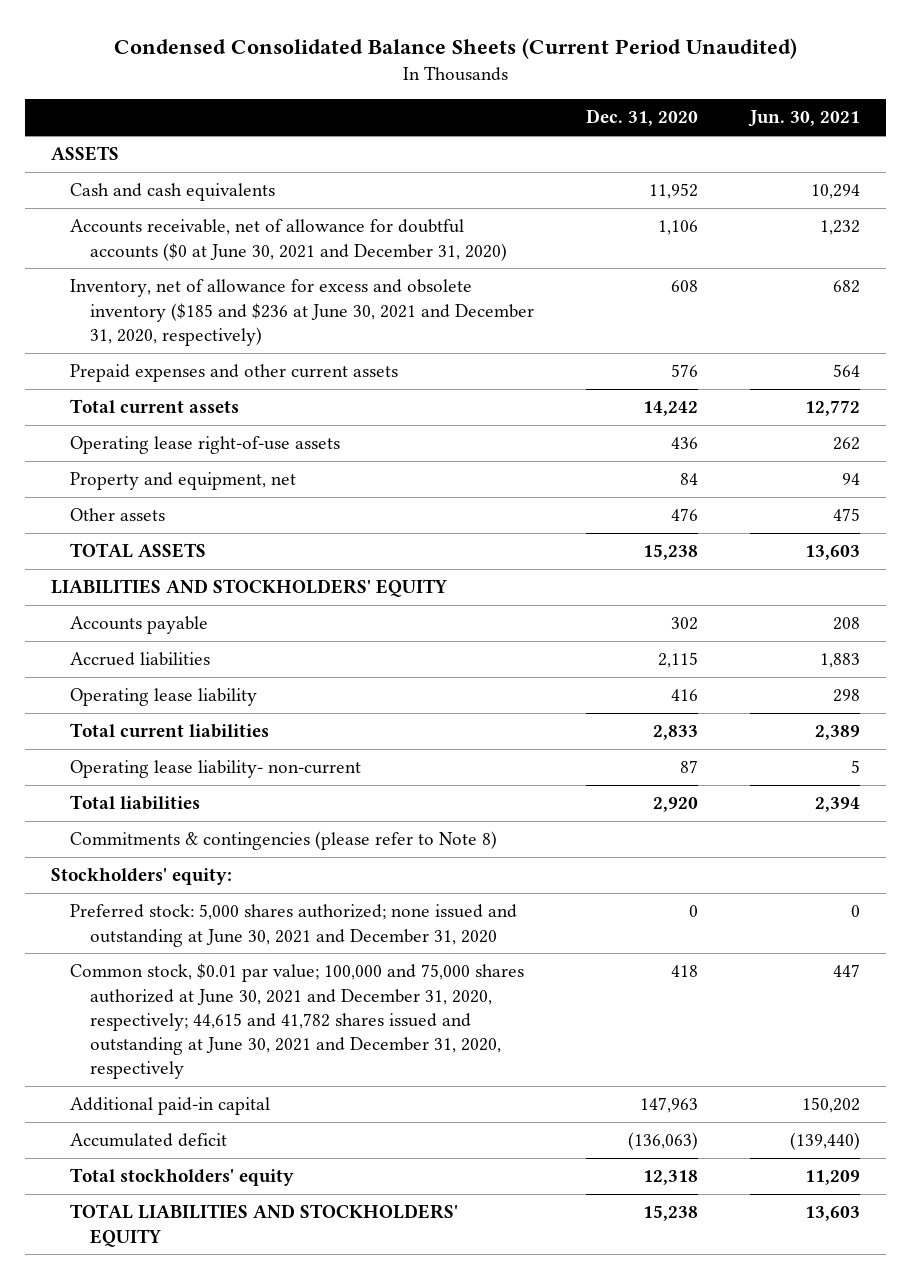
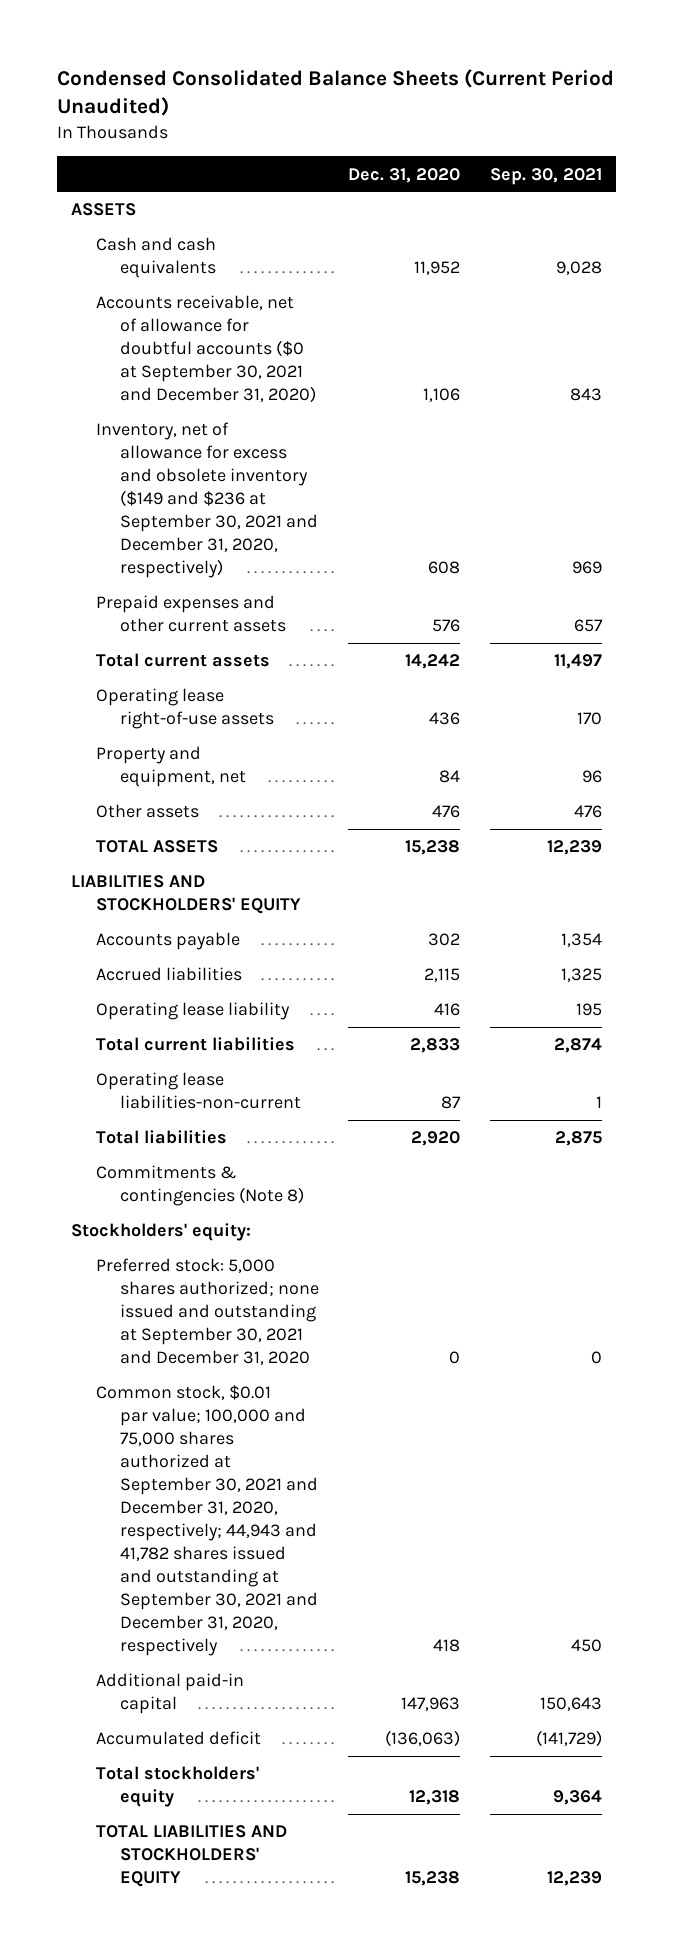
[748,110,861,128] Jun. 30, 2021 -> none
none -> [489,167,602,185] Sep. 30, 2021
[70,219,507,261] Accounts receivable, net of allowance for doubtful accounts ($0 at June 30, 2021 and December 31, 2020) -> [95,295,317,404] Accounts receivable, net of allowance for doubtful accounts ($0 at September 30, 2021 and December 31, 2020)
[70,279,534,346] Inventory, net of allowance for excess and obsolete inventory ($185 and $236 at June 30, 2021 and December 31, 2020, respectively) -> [95,422,319,579] Inventory, net of allowance for excess and obsolete inventory ($149 and $236 at September 30, 2021 and December 31, 2020, respectively)
[70,760,362,779] Operating lease liability- non-current -> [95,1072,302,1110] Operating lease liabilities-non-current
[70,831,498,851] Commitments & contingencies (please refer to Note 8) -> [95,1165,305,1207] Commitments & contingencies (Note 8)
[70,904,518,947] Preferred stock: 5,000 shares authorized; none issued and outstanding at June 30, 2021 and December 31, 2020 -> [95,1258,320,1366] Preferred stock: 5,000 shares authorized; none issued and outstanding at September 30, 2021 and December 31, 2020
[70,963,525,1080] Common stock, $0.01 par value; 100,000 and 75,000 shares authorized at June 30, 2021 and December 31, 2020, respectively; 44,615 and 41,782 shares issued and outstanding at June 30, 2021 and December 31, 2020, respectively -> [95,1385,319,1657] Common stock, $0.01 par value; 100,000 and 75,000 shares authorized at September 30, 2021 and December 31, 2020, respectively; 44,943 and 41,782 shares issued and outstanding at September 30, 2021 and December 31, 2020, respectively

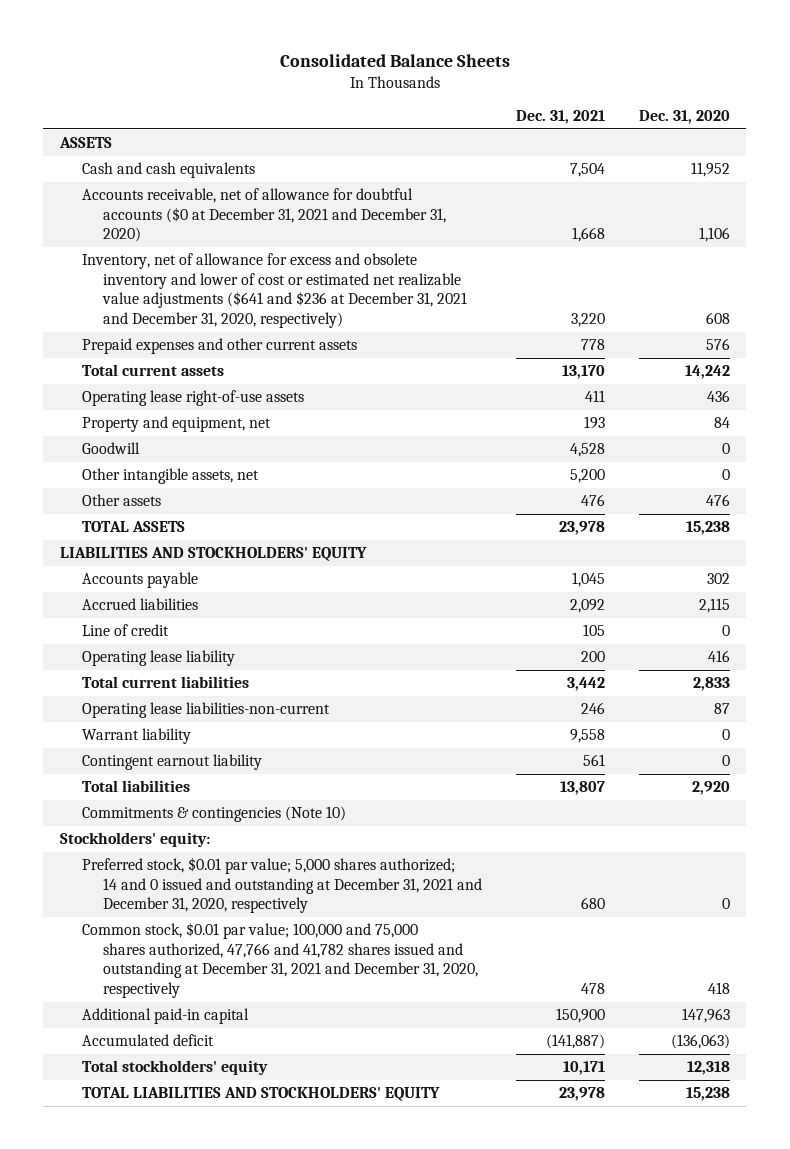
[56,69,614,117] Condensed Consolidated Balance Sheets (Current Period Unaudited) -> [279,53,510,67] Consolidated Balance Sheets
[489,167,602,185] Sep. 30, 2021 -> none
none -> [515,110,605,125] Dec. 31, 2021
[95,295,317,404] Accounts receivable, net of allowance for doubtful accounts ($0 at September 30, 2021 and December 31, 2020) -> [81,188,447,243] Accounts receivable, net of allowance for doubtful accounts ($0 at December 31, 2021 and December 31, 2020)
[95,422,319,579] Inventory, net of allowance for excess and obsolete inventory ($149 and $236 at September 30, 2021 and December 31, 2020, respectively) -> [81,253,468,328] Inventory, net of allowance for excess and obsolete inventory and lower of cost or estimated net realizable value adjustments ($641 and $236 at December 31, 2021 and December 31, 2020, respectively)
none -> [81,442,140,455] Goodwill
none -> [81,468,259,485] Other intangible assets, net
none -> [81,624,169,637] Line of credit
none -> [81,728,191,745] Warrant liability
none -> [81,754,262,771] Contingent earnout liability
[95,1165,305,1207] Commitments & contingencies (Note 8) -> [81,806,346,823] Commitments & contingencies (Note 10)
[95,1258,320,1366] Preferred stock: 5,000 shares authorized; none issued and outstanding at September 30, 2021 and December 31, 2020 -> [81,857,483,914] Preferred stock, $0.01 par value; 5,000 shares authorized; 14 and 0 issued and outstanding at December 31, 2021 and December 31, 2020, respectively
[95,1385,319,1657] Common stock, $0.01 par value; 100,000 and 75,000 shares authorized at September 30, 2021 and December 31, 2020, respectively; 44,943 and 41,782 shares issued and outstanding at September 30, 2021 and December 31, 2020, respectively -> [81,922,479,998] Common stock, $0.01 par value; 100,000 and 75,000 shares authorized, 47,766 and 41,782 shares issued and outstanding at December 31, 2021 and December 31, 2020, respectively

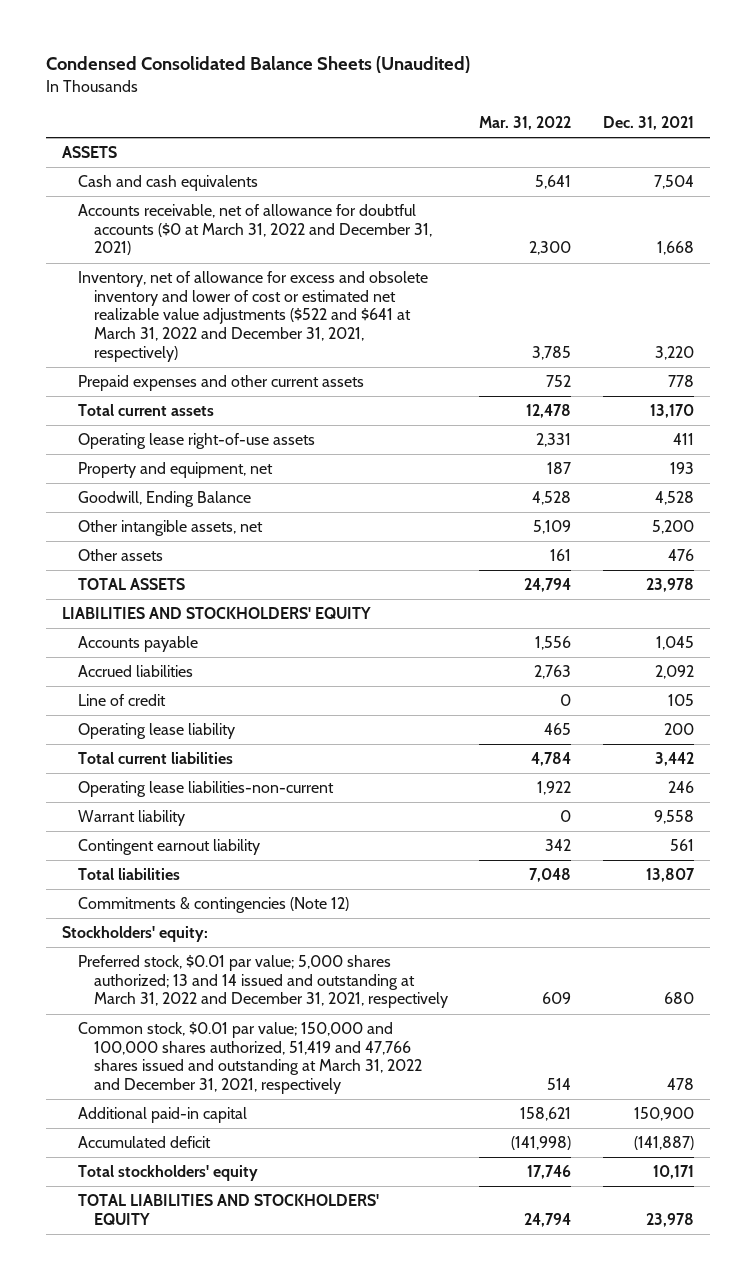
[279,53,510,67] Consolidated Balance Sheets -> [45,56,470,74] Condensed Consolidated Balance Sheets (Unaudited)
[638,110,730,125] Dec. 31, 2020 -> none
none -> [479,115,572,130] Mar. 31, 2022
[81,188,447,243] Accounts receivable, net of allowance for doubtful accounts ($0 at December 31, 2021 and December 31, 2020) -> [77,204,432,256] Accounts receivable, net of allowance for doubtful accounts ($0 at March 31, 2022 and December 31, 2021)
[81,253,468,328] Inventory, net of allowance for excess and obsolete inventory and lower of cost or estimated net realizable value adjustments ($641 and $236 at December 31, 2021 and December 31, 2020, respectively) -> [77,271,428,362] Inventory, net of allowance for excess and obsolete inventory and lower of cost or estimated net realizable value adjustments ($522 and $641 at March 31, 2022 and December 31, 2021, respectively)
[81,442,140,455] Goodwill -> [77,491,251,508] Goodwill, Ending Balance
[81,806,346,823] Commitments & contingencies (Note 10) -> [77,897,349,914] Commitments & contingencies (Note 12)
[81,857,483,914] Preferred stock, $0.01 par value; 5,000 shares authorized; 14 and 0 issued and outstanding at December 31, 2021 and December 31, 2020, respectively -> [77,955,448,1009] Preferred stock, $0.01 par value; 5,000 shares authorized; 13 and 14 issued and outstanding at March 31, 2022 and December 31, 2021, respectively
[81,922,479,998] Common stock, $0.01 par value; 100,000 and 75,000 shares authorized, 47,766 and 41,782 shares issued and outstanding at December 31, 2021 and December 31, 2020, respectively -> [77,1022,422,1094] Common stock, $0.01 par value; 150,000 and 100,000 shares authorized, 51,419 and 47,766 shares issued and outstanding at March 31, 2022 and December 31, 2021, respectively

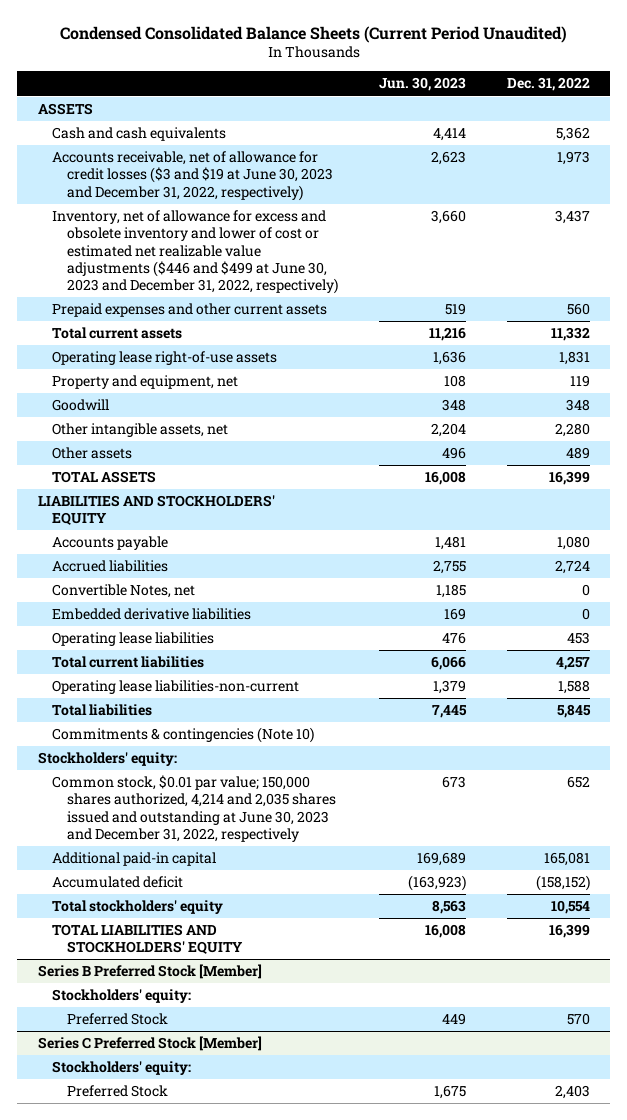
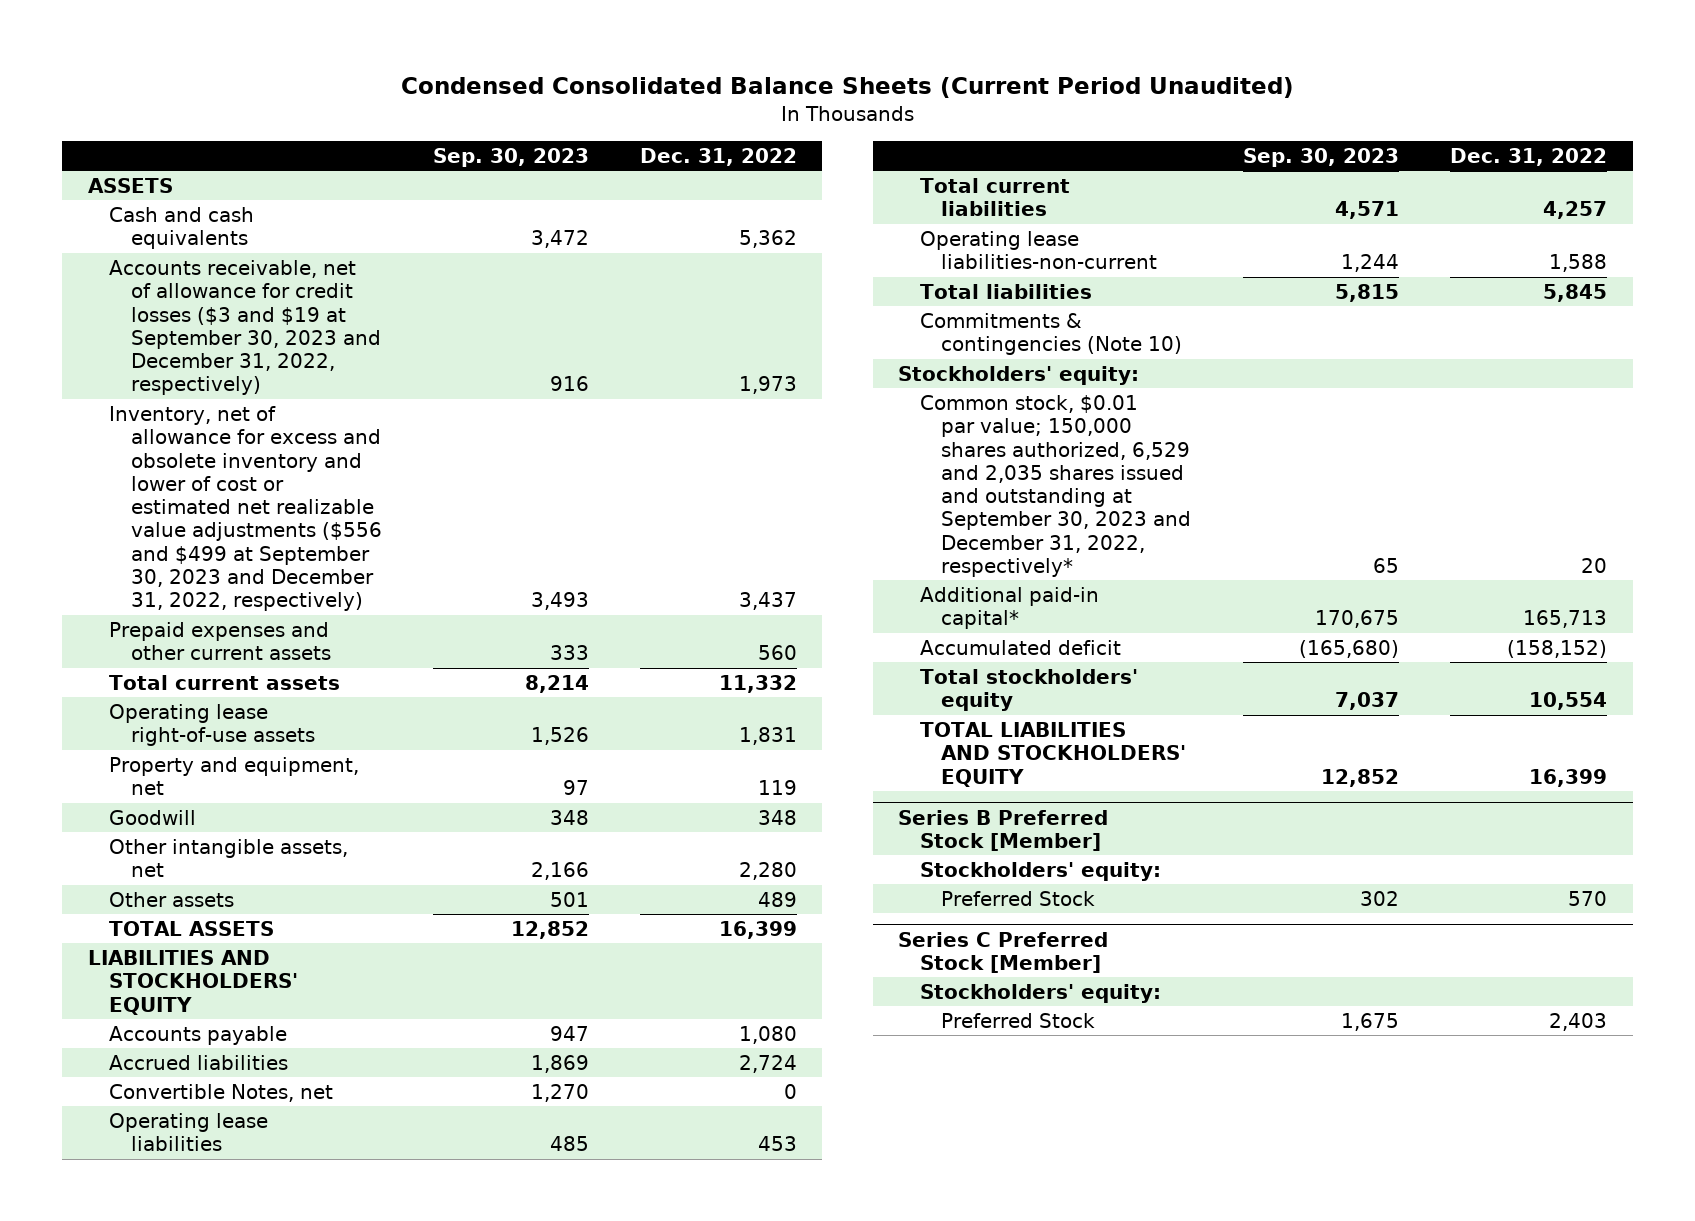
[378,77,466,92] Jun. 30, 2023 -> none
none -> [432,147,589,167] Sep. 30, 2023
[52,151,333,201] Accounts receivable, net of allowance for credit losses ($3 and $19 at June 30, 2023 and December 31, 2022, respectively) -> [109,260,381,396] Accounts receivable, net of allowance for credit losses ($3 and $19 at September 30, 2023 and December 31, 2022, respectively)
[52,210,338,294] Inventory, net of allowance for excess and obsolete inventory and lower of cost or estimated net realizable value adjustments ($446 and $499 at June 30, 2023 and December 31, 2022, respectively) -> [109,406,382,612] Inventory, net of allowance for excess and obsolete inventory and lower of cost or estimated net realizable value adjustments ($556 and $499 at September 30, 2023 and December 31, 2022, respectively)
[52,608,252,621] Embedded derivative liabilities -> none
[52,775,336,842] Common stock, $0.01 par value; 150,000 shares authorized, 4,214 and 2,035 shares issued and outstanding at June 30, 2023 and December 31, 2022, respectively -> [919,395,1191,577] Common stock, $0.01 par value; 150,000 shares authorized, 6,529 and 2,035 shares issued and outstanding at September 30, 2023 and December 31, 2022, respectively*
[566,776,590,789] 652 -> [1581,557,1608,573] 20
[52,852,217,867] Additional paid-in capital -> [919,587,1099,630] Additional paid-in capital*
[543,852,590,867] 165,081 -> [1523,610,1608,629] 165,713

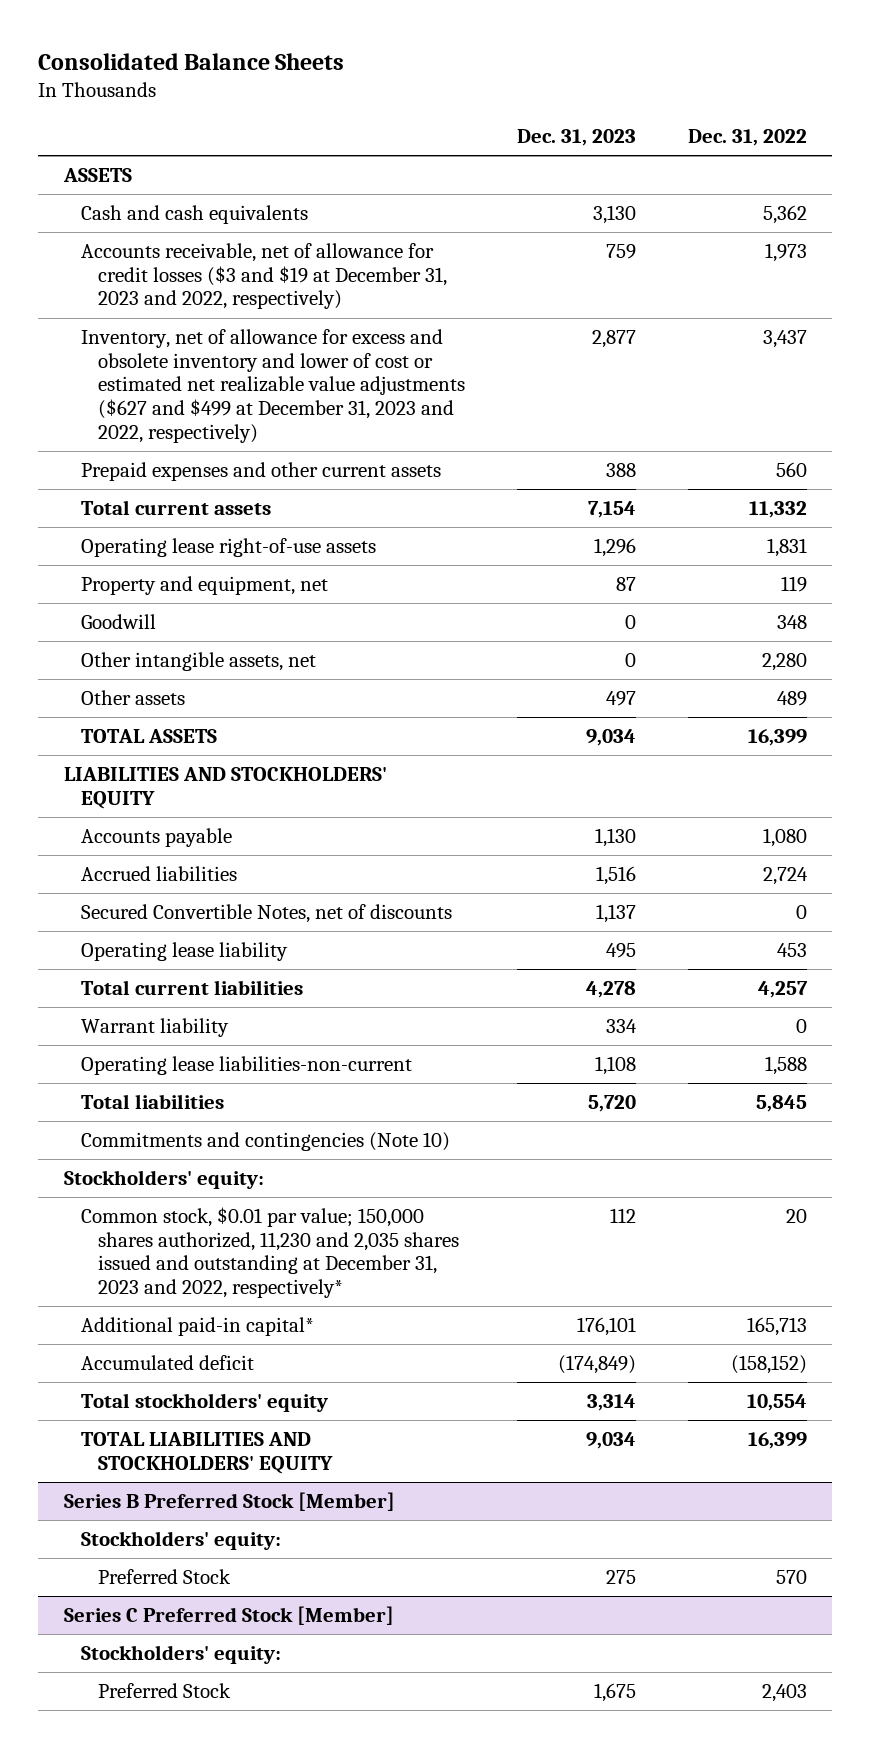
[400,76,1294,98] Condensed Consolidated Balance Sheets (Current Period Unaudited) -> [38,52,345,70] Consolidated Balance Sheets
[432,147,589,167] Sep. 30, 2023 -> none
none -> [516,129,636,147] Dec. 31, 2023
[109,260,381,396] Accounts receivable, net of allowance for credit losses ($3 and $19 at September 30, 2023 and December 31, 2022, respectively) -> [81,242,448,310] Accounts receivable, net of allowance for credit losses ($3 and $19 at December 31, 2023 and 2022, respectively)
[109,406,382,612] Inventory, net of allowance for excess and obsolete inventory and lower of cost or estimated net realizable value adjustments ($556 and $499 at September 30, 2023 and December 31, 2022, respectively) -> [81,328,466,444] Inventory, net of allowance for excess and obsolete inventory and lower of cost or estimated net realizable value adjustments ($627 and $499 at December 31, 2023 and 2022, respectively)
[109,1084,334,1103] Convertible Notes, net -> [81,903,453,923] Secured Convertible Notes, net of discounts
[109,1113,269,1152] Operating lease liabilities -> [81,941,289,961] Operating lease liability
none -> [81,1017,230,1037] Warrant liability
[919,313,1182,356] Commitments & contingencies (Note 10) -> [81,1131,451,1151] Commitments and contingencies (Note 10)
[919,395,1191,577] Common stock, $0.01 par value; 150,000 shares authorized, 6,529 and 2,035 shares issued and outstanding at September 30, 2023 and December 31, 2022, respectively* -> [81,1206,460,1299] Common stock, $0.01 par value; 150,000 shares authorized, 11,230 and 2,035 shares issued and outstanding at December 31, 2023 and 2022, respectively*

